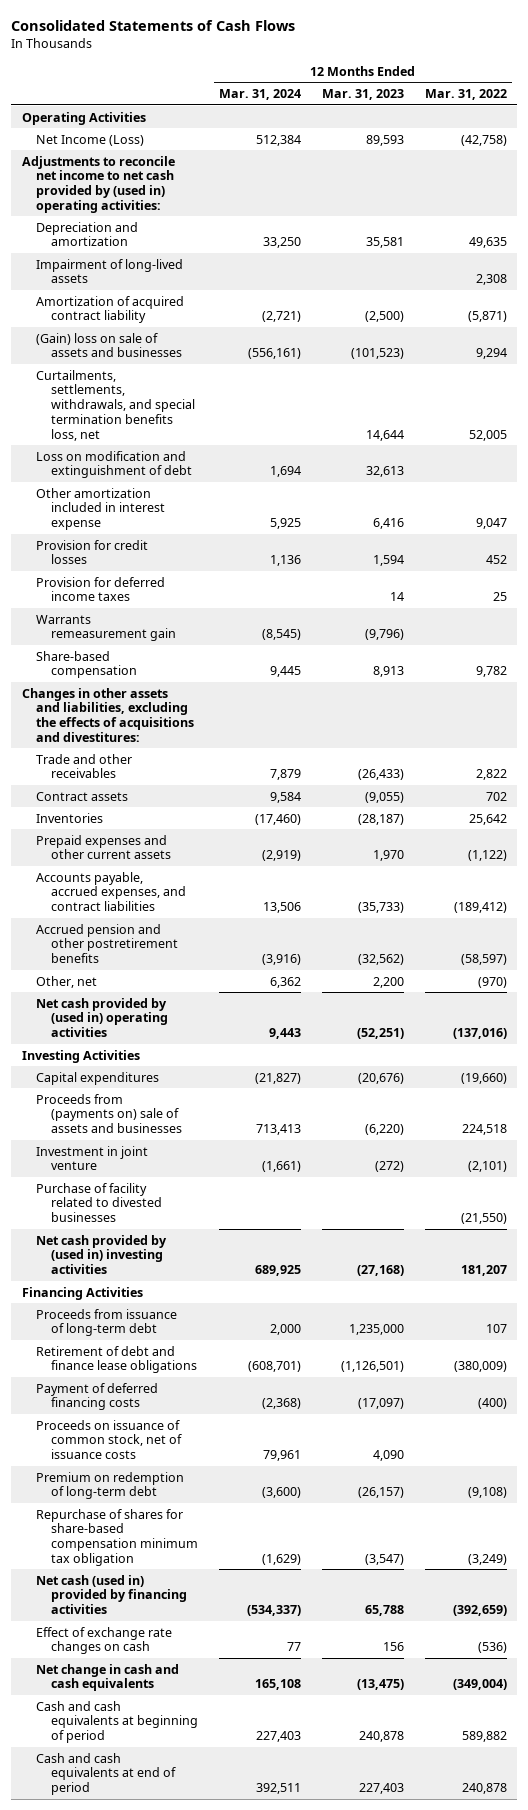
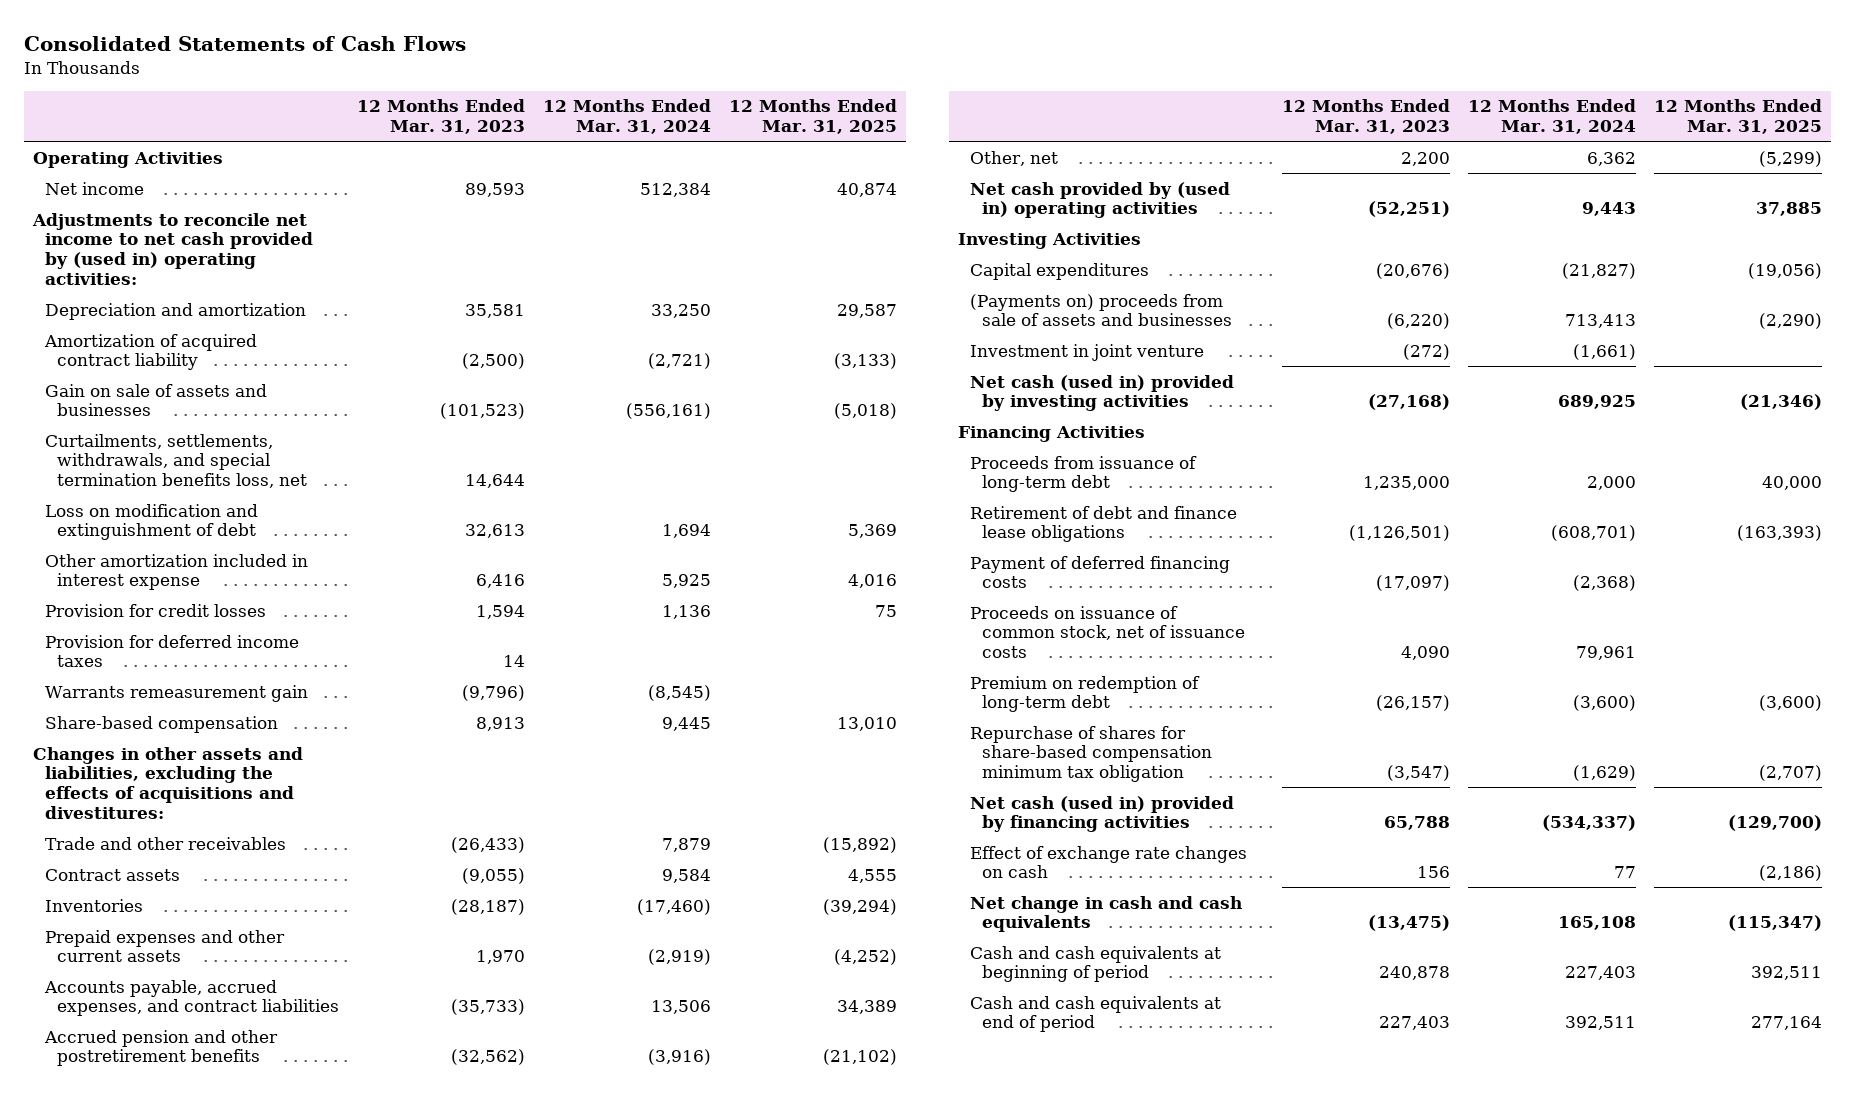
[424,89,507,101] Mar. 31, 2022 -> none
none -> [729,99,898,134] 12 Months Ended Mar. 31, 2025
[36,134,145,146] Net Income (Loss) -> [45,181,145,195] Net income
[36,258,184,284] Impairment of long-lived assets -> none
[36,332,183,358] (Gain) loss on sale of assets and businesses -> [45,383,268,417] Gain on sale of assets and businesses
[36,1093,183,1134] Proceeds from (payments on) sale of assets and businesses -> [969,293,1232,327] (Payments on) proceeds from sale of assets and businesses
[36,1182,163,1223] Purchase of facility related to divested businesses -> none
[36,1234,168,1275] Net cash provided by (used in) investing activities -> [969,374,1234,412] Net cash (used in) provided by investing activities

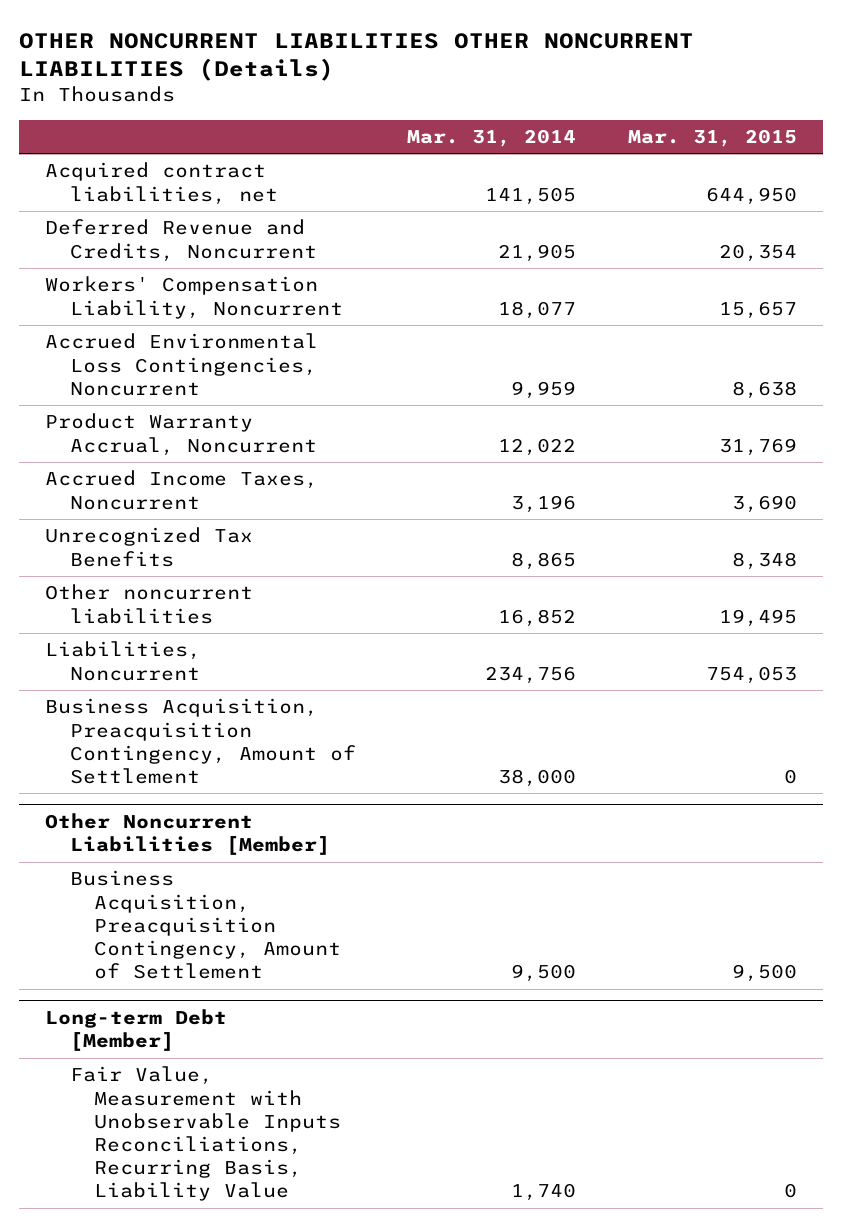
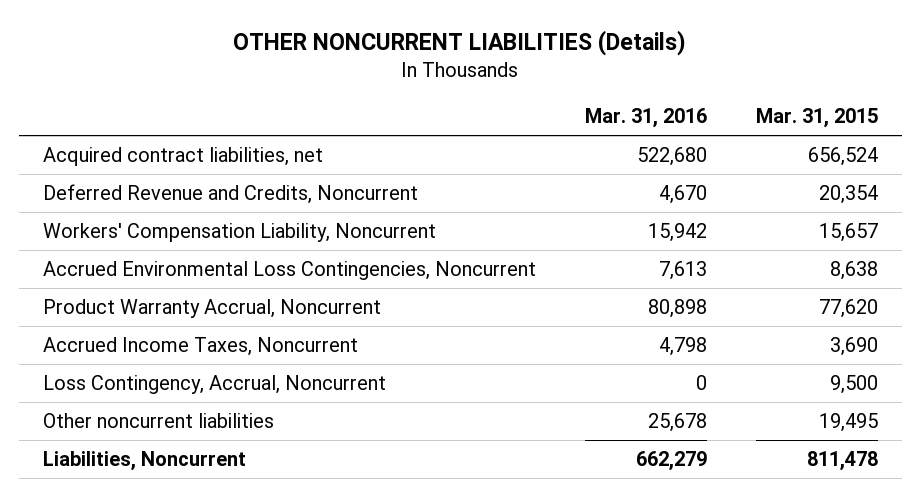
[19,32,695,82] OTHER NONCURRENT LIABILITIES OTHER NONCURRENT LIABILITIES (Details) -> [233,30,687,57] OTHER NONCURRENT LIABILITIES (Details)
[407,128,577,147] Mar. 31, 2014 -> none
none -> [584,108,707,129] Mar. 31, 2016
[706,186,798,205] 644,950 -> [807,146,878,166] 656,524
[719,437,798,456] 31,769 -> [818,298,878,318] 77,620
[45,527,254,567] Unrecognized Tax Benefits -> none
none -> [43,374,387,394] Loss Contingency, Accrual, Noncurrent
[45,698,356,784] Business Acquisition, Preacquisition Contingency, Amount of Settlement -> none
[45,812,330,856] Other Noncurrent Liabilities [Member] -> none
[69,870,341,980] Business Acquisition, Preacquisition Contingency, Amount of Settlement -> none
[45,1008,228,1052] Long-term Debt [Member] -> none
[69,1066,341,1202] Fair Value, Measurement with Unobservable Inputs Reconciliations, Recurring Basis, Liability Value -> none
[706,665,798,684] 754,053 -> [806,450,878,471] 811,478

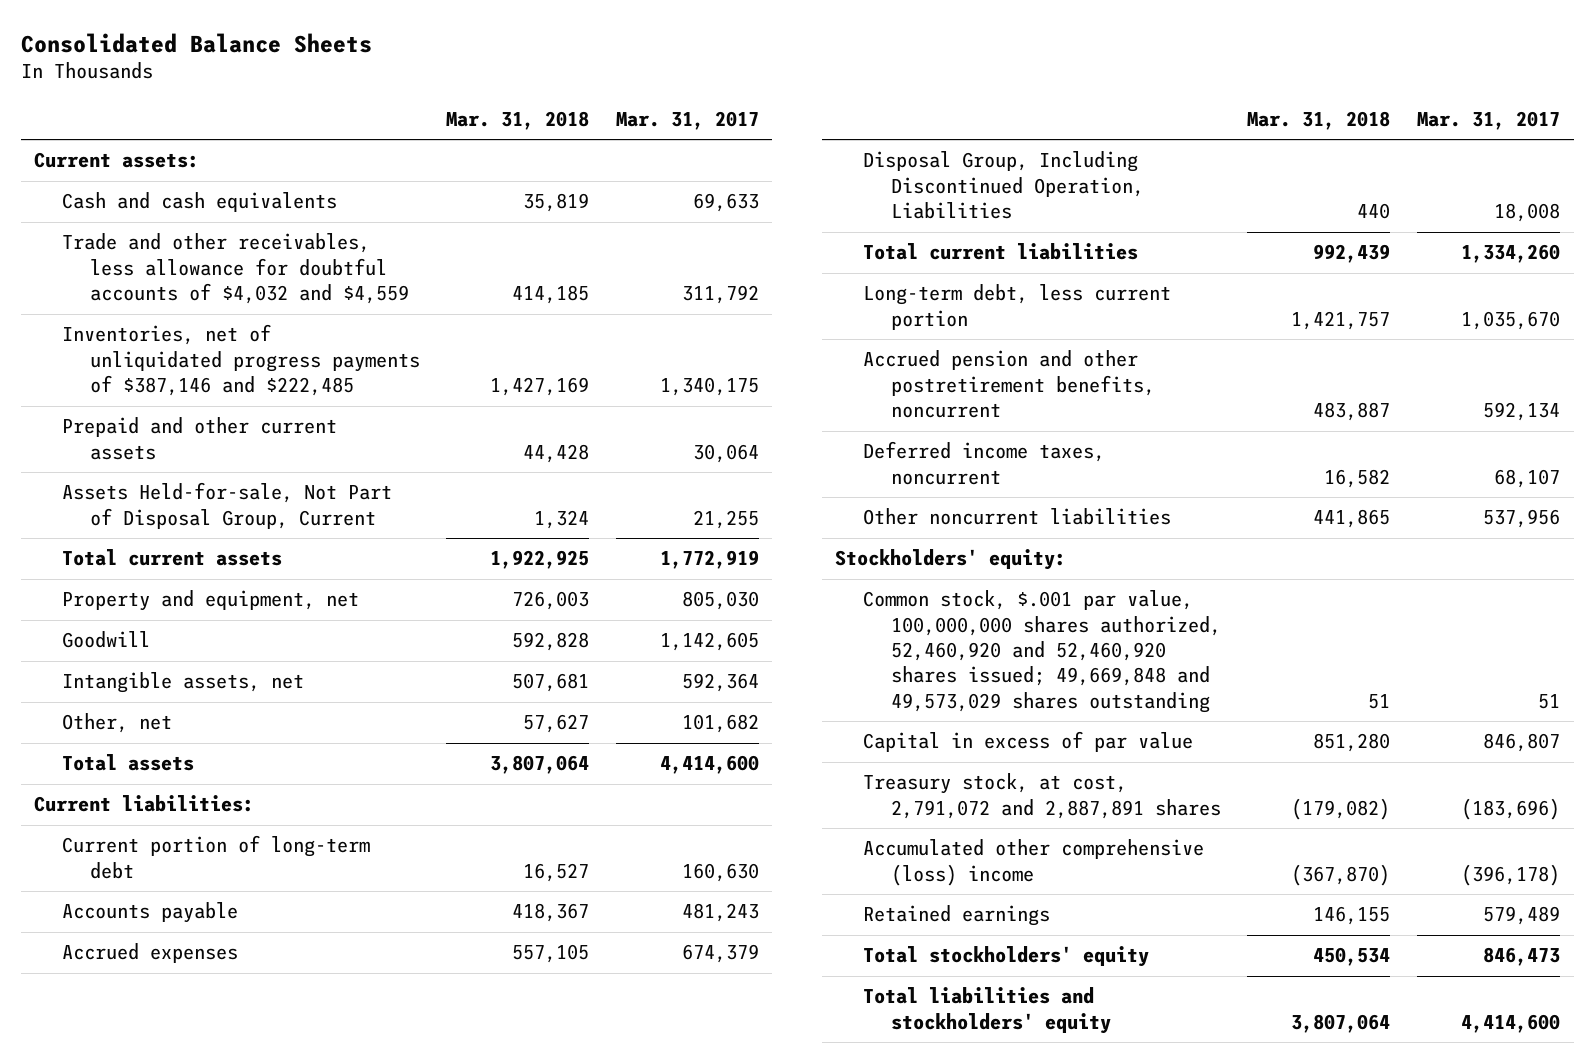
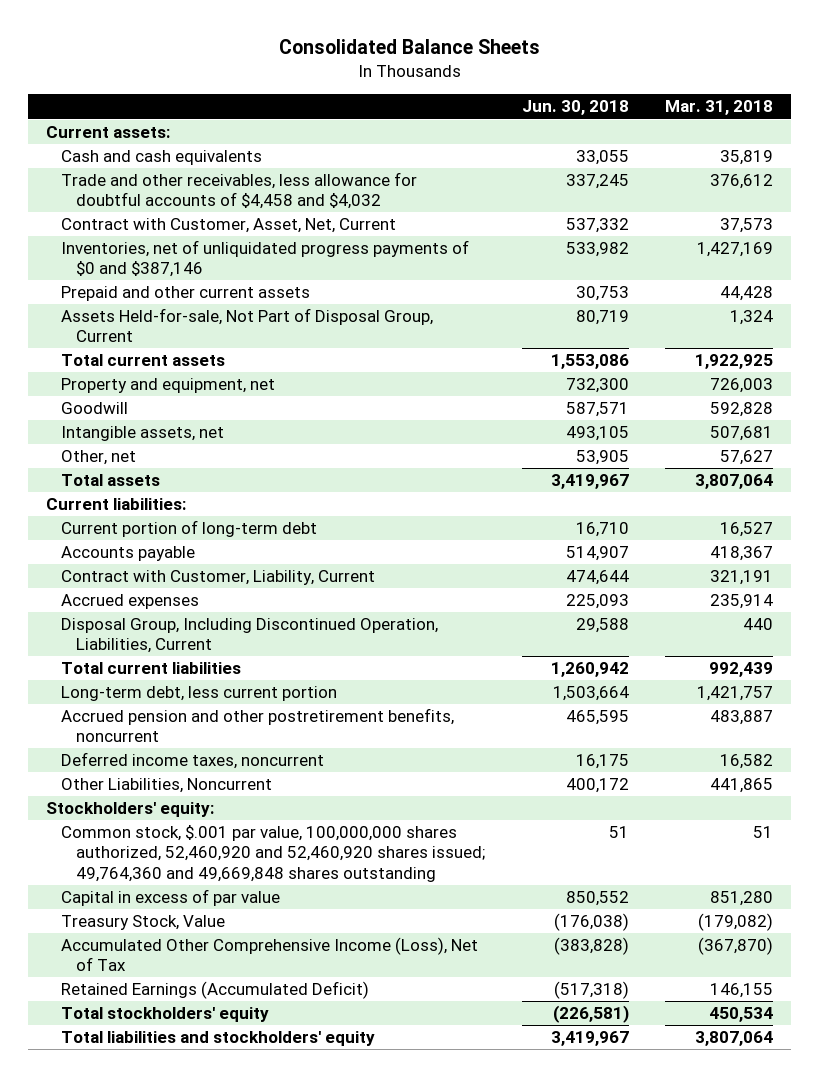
[615,110,759,130] Mar. 31, 2017 -> none
none -> [521,100,629,116] Jun. 30, 2018
[61,233,409,305] Trade and other receivables, less allowance for doubtful accounts of $4,032 and $4,559 -> [61,172,418,210] Trade and other receivables, less allowance for doubtful accounts of $4,458 and $4,032
[512,285,590,305] 414,185 -> [710,174,774,190] 376,612
none -> [61,218,397,234] Contract with Customer, Asset, Net, Current
[61,324,420,397] Inventories, net of unliquidated progress payments of $387,146 and $222,485 -> [61,240,470,278] Inventories, net of unliquidated progress payments of $0 and $387,146
none -> [61,570,376,586] Contract with Customer, Liability, Current
[512,944,590,964] 557,105 -> [710,594,774,610] 235,914
[863,151,1144,220] Disposal Group, Including Discontinued Operation, Liabilities -> [61,618,439,654] Disposal Group, Including Discontinued Operation, Liabilities, Current
[863,508,1172,526] Other noncurrent liabilities -> [61,778,273,794] Other Liabilities, Noncurrent
[863,590,1221,713] Common stock, $.001 par value, 100,000,000 shares authorized, 52,460,920 and 52,460,920 shares issued; 49,669,848 and 49,573,029 shares outstanding -> [61,825,486,882] Common stock, $.001 par value, 100,000,000 shares authorized, 52,460,920 and 52,460,920 shares issued; 49,764,360 and 49,669,848 shares outstanding
[863,773,1221,819] Treasury stock, at cost, 2,791,072 and 2,887,891 shares -> [61,915,226,931] Treasury Stock, Value
[863,839,1205,886] Accumulated other comprehensive (loss) income -> [61,937,479,972] Accumulated Other Comprehensive Income (Loss), Net of Tax
[863,905,1051,927] Retained earnings -> [61,981,370,1000] Retained Earnings (Accumulated Deficit)

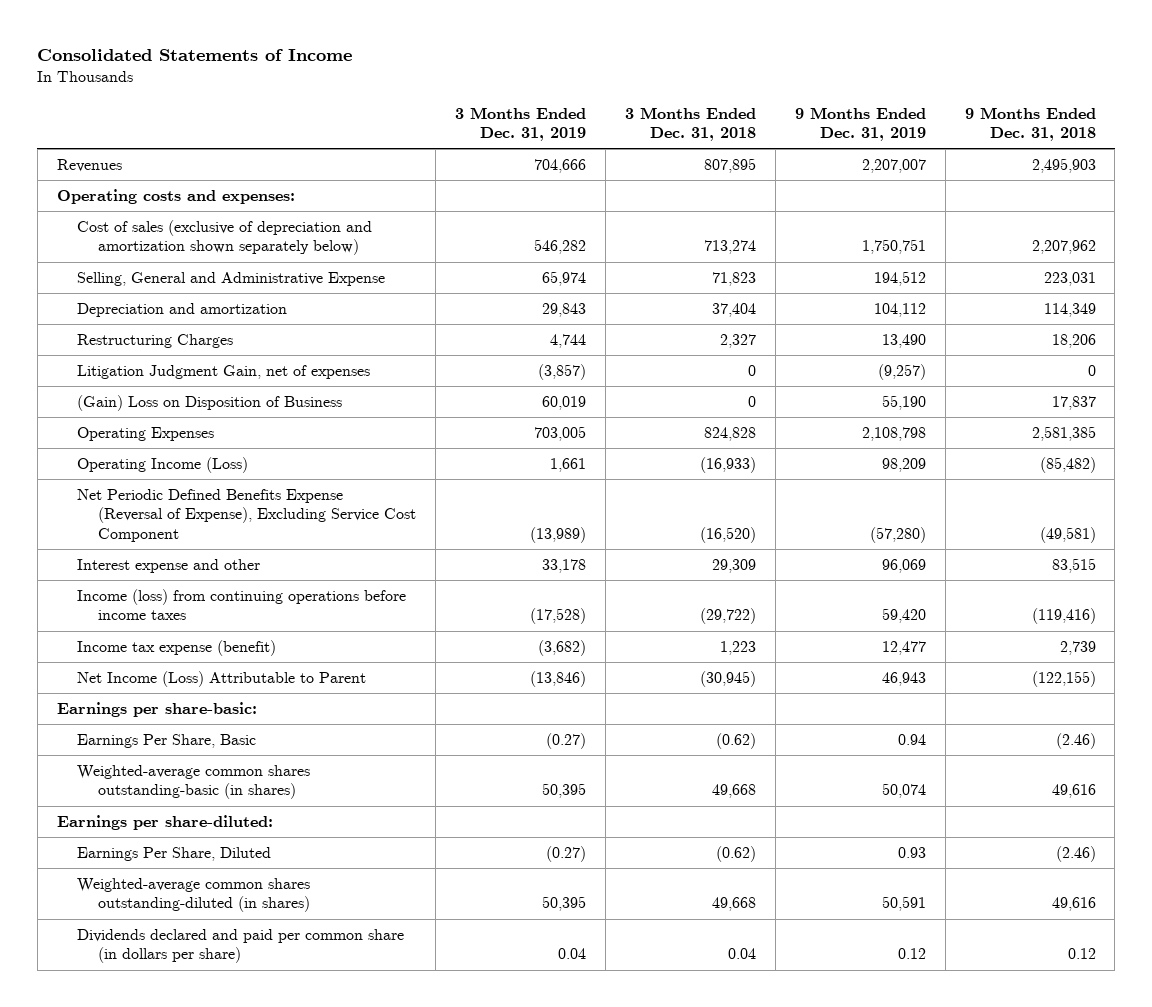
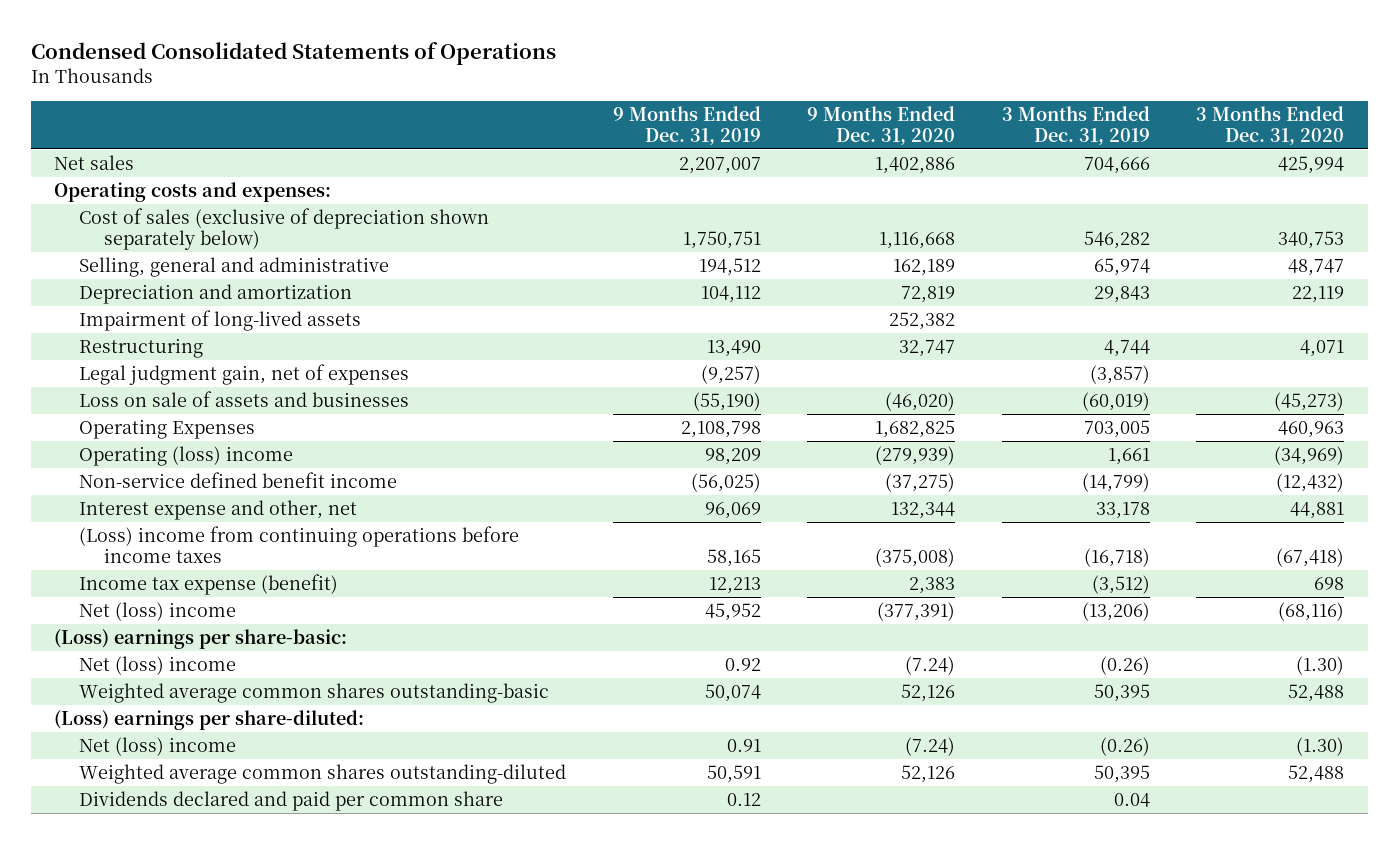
[37,49,353,62] Consolidated Statements of Income -> [31,41,557,65] Condensed Consolidated Statements of Operations
[624,106,756,142] 3 Months Ended Dec. 31, 2018 -> none
[964,106,1096,142] 9 Months Ended Dec. 31, 2018 -> none
none -> [807,105,956,146] 9 Months Ended Dec. 31, 2020
none -> [1196,105,1345,146] 3 Months Ended Dec. 31, 2020
[56,158,122,172] Revenues -> [54,154,135,170] Net sales
[77,219,373,256] Cost of sales (exclusive of depreciation and amortization shown separately below) -> [79,207,490,251] Cost of sales (exclusive of depreciation shown separately below)
[77,271,386,286] Selling, General and Administrative Expense -> [79,256,390,277] Selling, general and administrative
[77,394,343,411] (Gain) Loss on Disposition of Business -> none
none -> [79,309,362,331] Impairment of long-lived assets
[77,333,234,348] Restructuring Charges -> [79,337,204,358] Restructuring
[77,364,371,379] Litigation Judgment Gain, net of expenses -> [79,363,410,385] Legal judgment gain, net of expenses
none -> [79,390,410,407] Loss on sale of assets and businesses
[77,733,257,748] Earnings Per Share, Basic -> none
[77,846,272,861] Earnings Per Share, Diluted -> none
[77,456,249,473] Operating Income (Loss) -> [79,445,294,466] Operating (loss) income
[77,488,416,542] Net Periodic Defined Benefits Expense (Reversal of Expense), Excluding Service Cost Component -> [79,471,398,488] Non-service defined benefit income
[529,526,586,543] (13,989) -> [1081,472,1150,492] (14,799)
[869,526,926,543] (57,280) -> [690,472,761,492] (56,025)
[77,558,261,573] Interest expense and other -> [79,499,358,520] Interest expense and other, net
[77,588,407,621] Income (loss) from continuing operations before income taxes -> [79,525,520,564] (Loss) income from continuing operations before income taxes
[529,608,586,625] (17,528) -> [1083,548,1150,568] (16,718)
[881,608,926,624] 59,420 -> [706,549,761,568] 58,165
[537,639,586,656] (3,682) -> [1091,574,1150,594] (3,512)
[881,640,926,655] 12,477 -> [708,576,761,594] 12,213
[77,670,367,687] Net Income (Loss) Attributable to Parent -> [79,601,237,621] Net (loss) income
[529,670,586,687] (13,846) -> [1081,601,1150,621] (13,206)
[881,671,926,686] 46,943 -> [704,602,761,621] 45,952
[56,701,257,717] Earnings per share-basic: -> [54,628,348,649] (Loss) earnings per share-basic:
none -> [79,655,237,675] Net (loss) income
[77,764,311,800] Weighted-average common shares outstanding-basic (in shares) -> [79,682,550,703] Weighted average common shares outstanding-basic
[56,814,273,830] Earnings per share-diluted: -> [54,709,365,730] (Loss) earnings per share-diluted:
none -> [79,736,237,756] Net (loss) income
[77,877,311,913] Weighted-average common shares outstanding-diluted (in shares) -> [79,763,567,784] Weighted average common shares outstanding-diluted
[77,928,405,964] Dividends declared and paid per common share (in dollars per share) -> [79,790,504,811] Dividends declared and paid per common share

